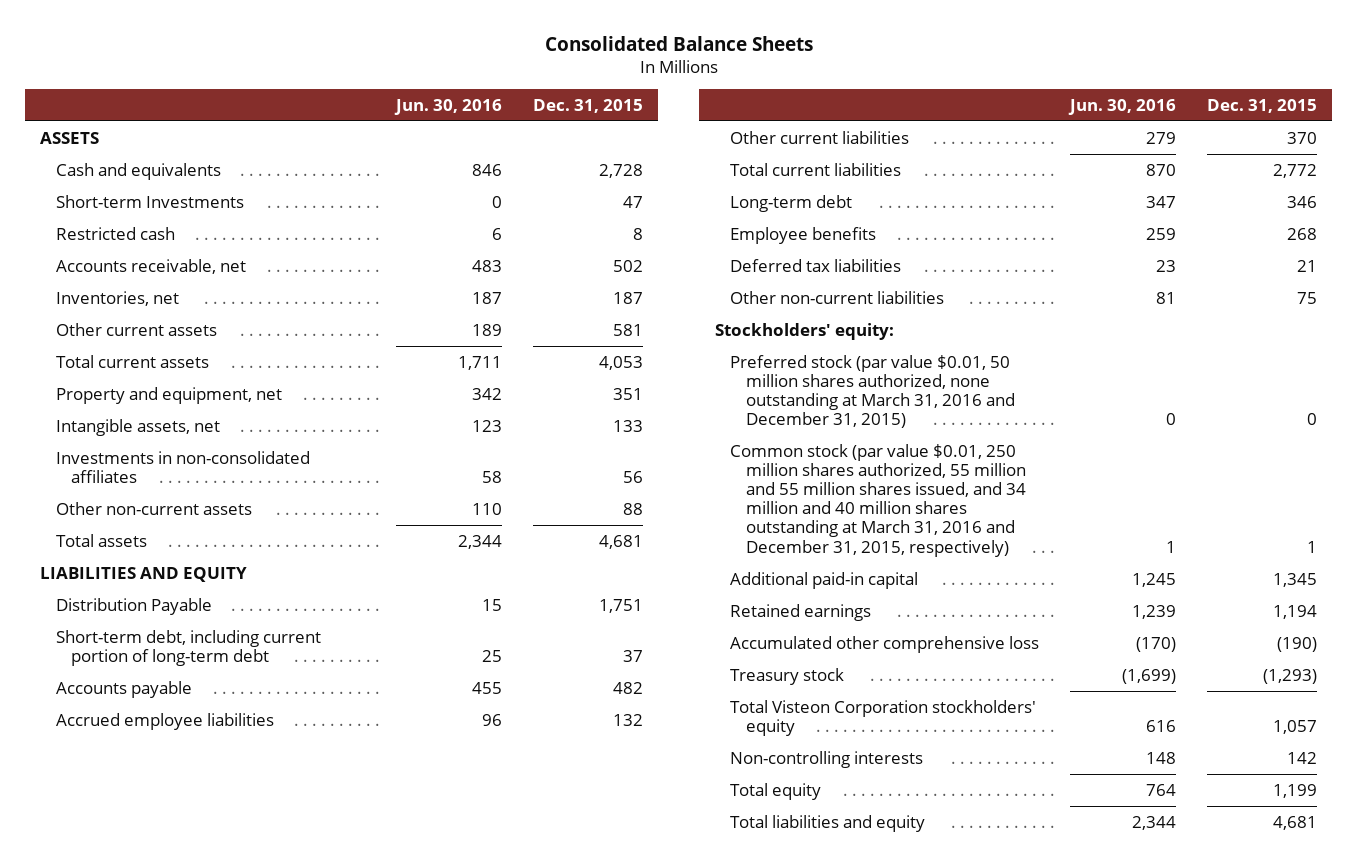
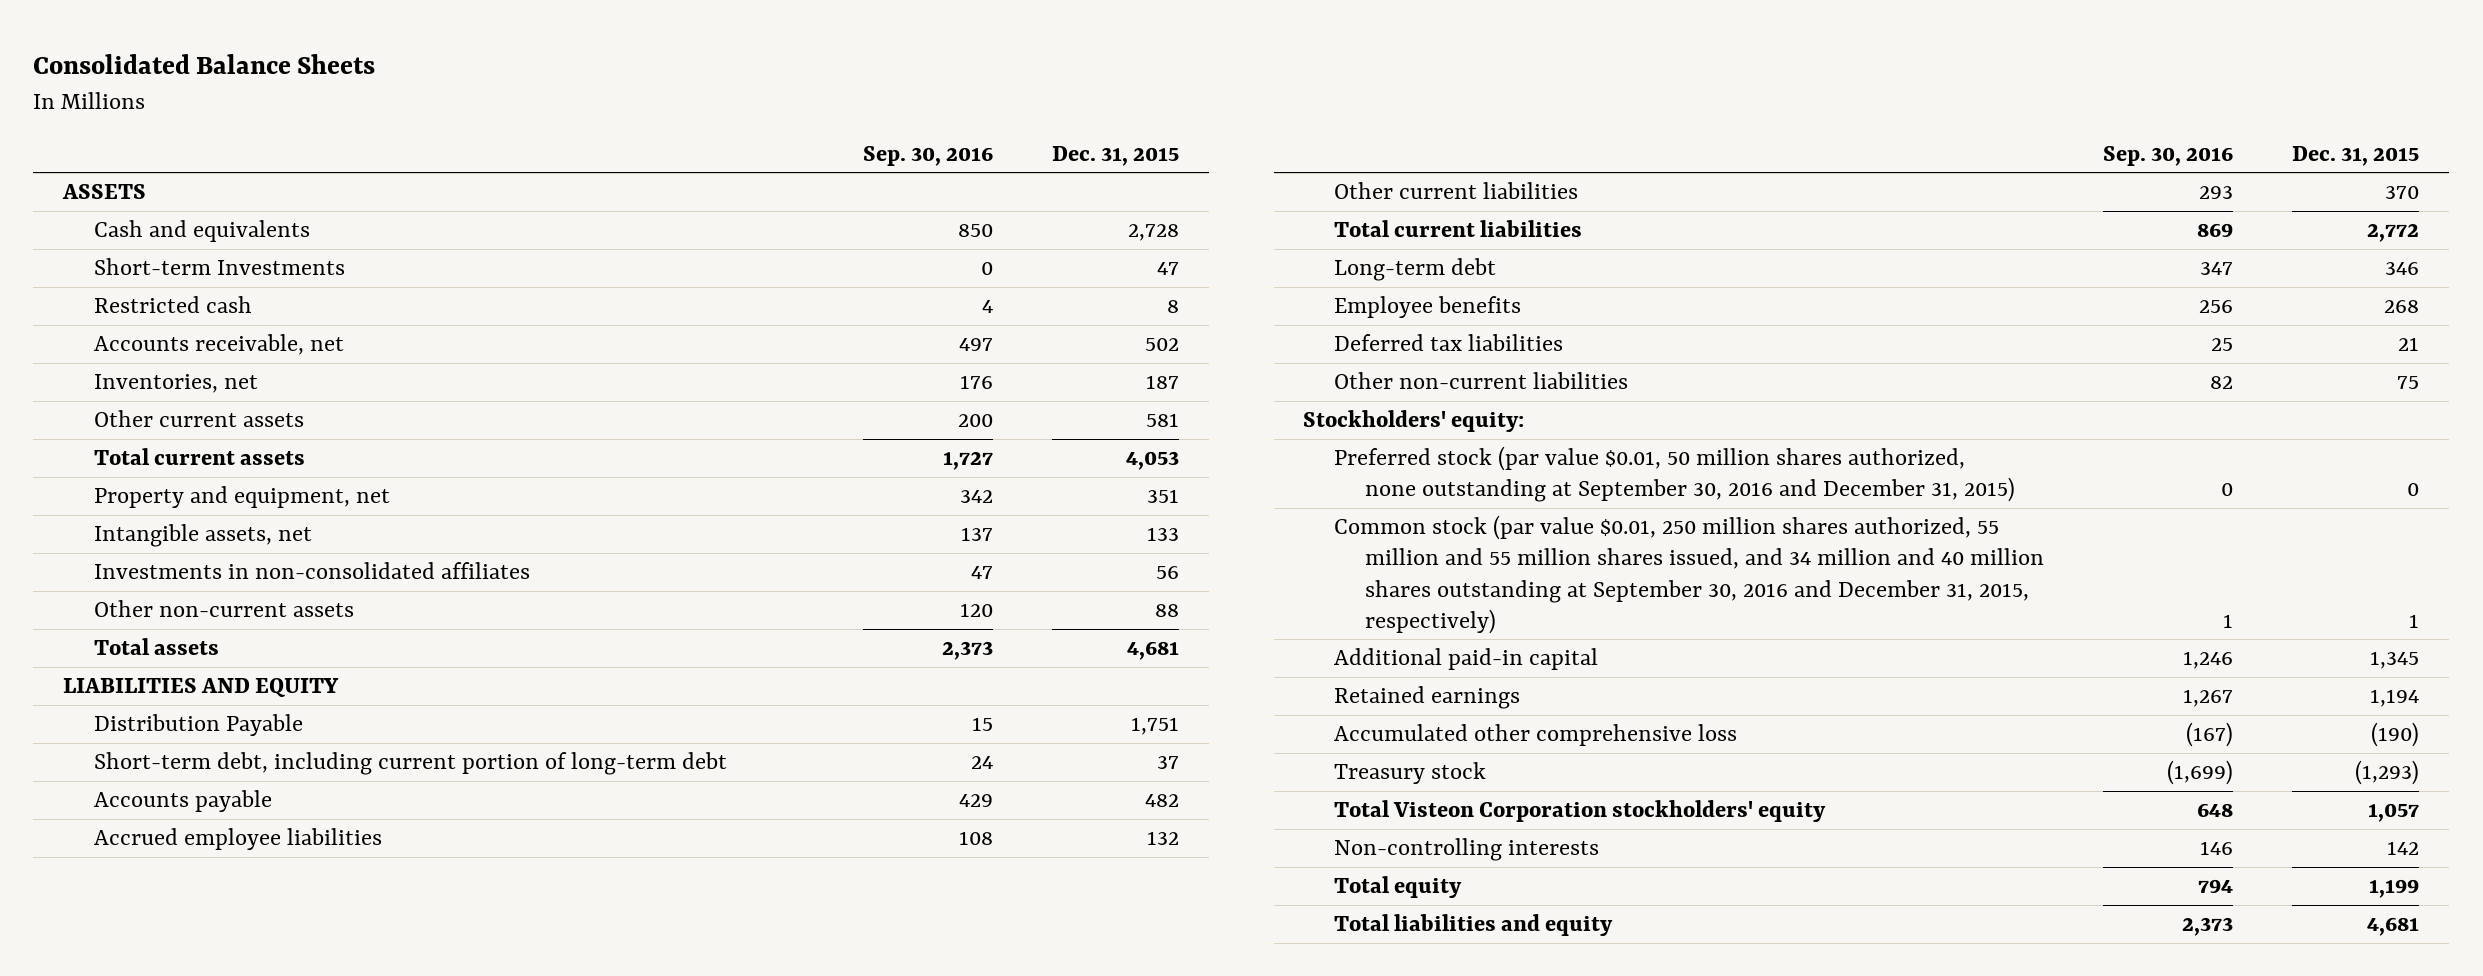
[393,98,502,115] Jun. 30, 2016 -> none
none -> [862,145,993,166] Sep. 30, 2016
[730,354,1015,429] Preferred stock (par value $0.01, 50 million shares authorized, none outstanding at March 31, 2016 and December 31, 2015) -> [1333,446,2015,503] Preferred stock (par value $0.01, 50 million shares authorized, none outstanding at September 30, 2016 and December 31, 2015)
[730,443,1026,557] Common stock (par value $0.01, 250 million shares authorized, 55 million and 55 million shares issued, and 34 million and 40 million shares outstanding at March 31, 2016 and December 31, 2015, respectively) -> [1333,515,2044,634] Common stock (par value $0.01, 250 million shares authorized, 55 million and 55 million shares issued, and 34 million and 40 million shares outstanding at September 30, 2016 and December 31, 2015, respectively)

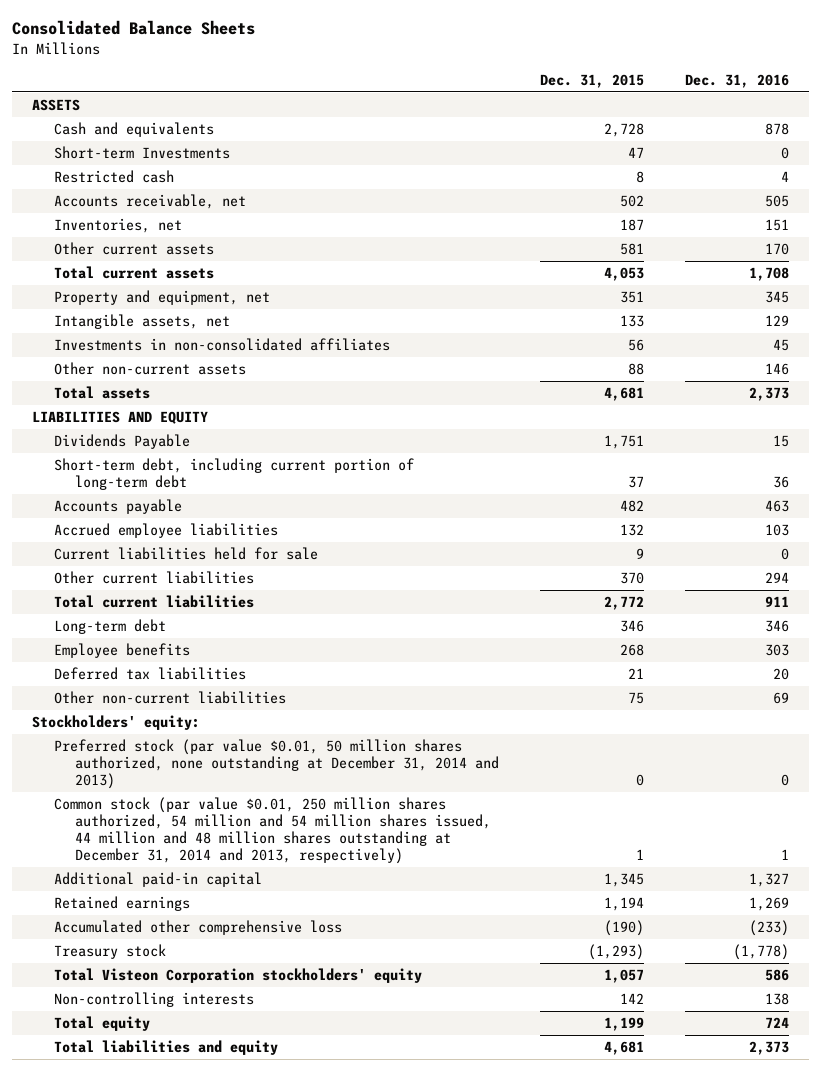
[862,145,993,166] Sep. 30, 2016 -> none
none -> [684,74,789,89] Dec. 31, 2016
[93,714,303,737] Distribution Payable -> [53,433,190,449] Dividends Payable
none -> [53,546,318,560] Current liabilities held for sale
[1333,446,2015,503] Preferred stock (par value $0.01, 50 million shares authorized, none outstanding at September 30, 2016 and December 31, 2015) -> [53,738,499,789] Preferred stock (par value $0.01, 50 million shares authorized, none outstanding at December 31, 2014 and 2013)
[1333,515,2044,634] Common stock (par value $0.01, 250 million shares authorized, 55 million and 55 million shares issued, and 34 million and 40 million shares outstanding at September 30, 2016 and December 31, 2015, respectively) -> [53,796,491,864] Common stock (par value $0.01, 250 million shares authorized, 54 million and 54 million shares issued, 44 million and 48 million shares outstanding at December 31, 2014 and 2013, respectively)

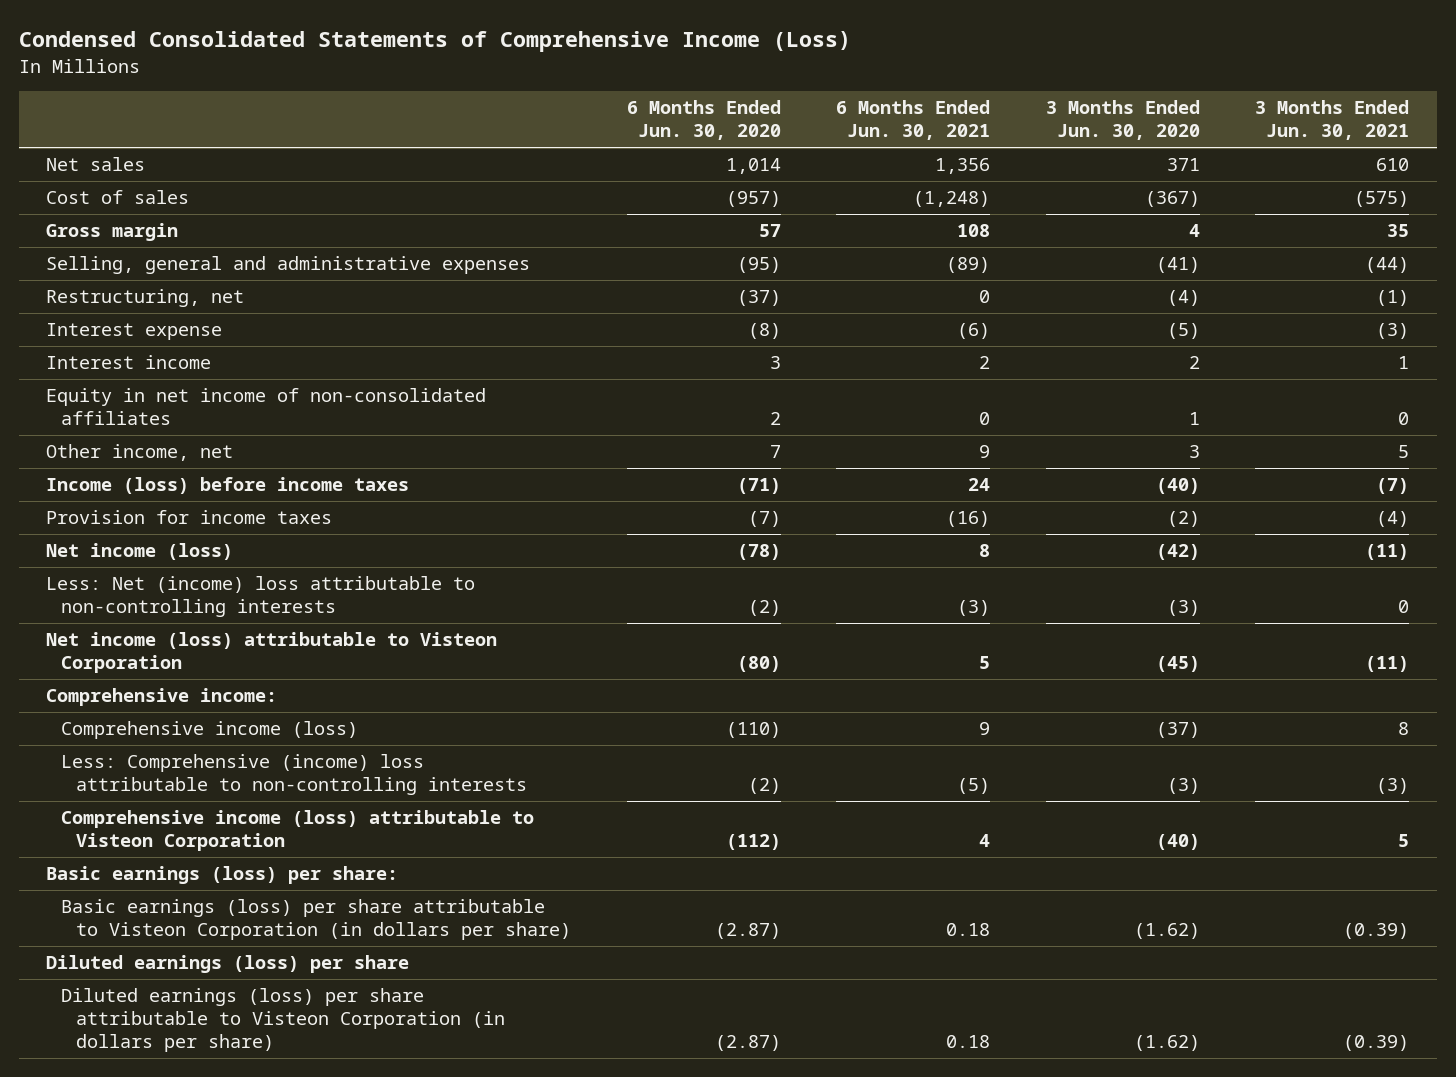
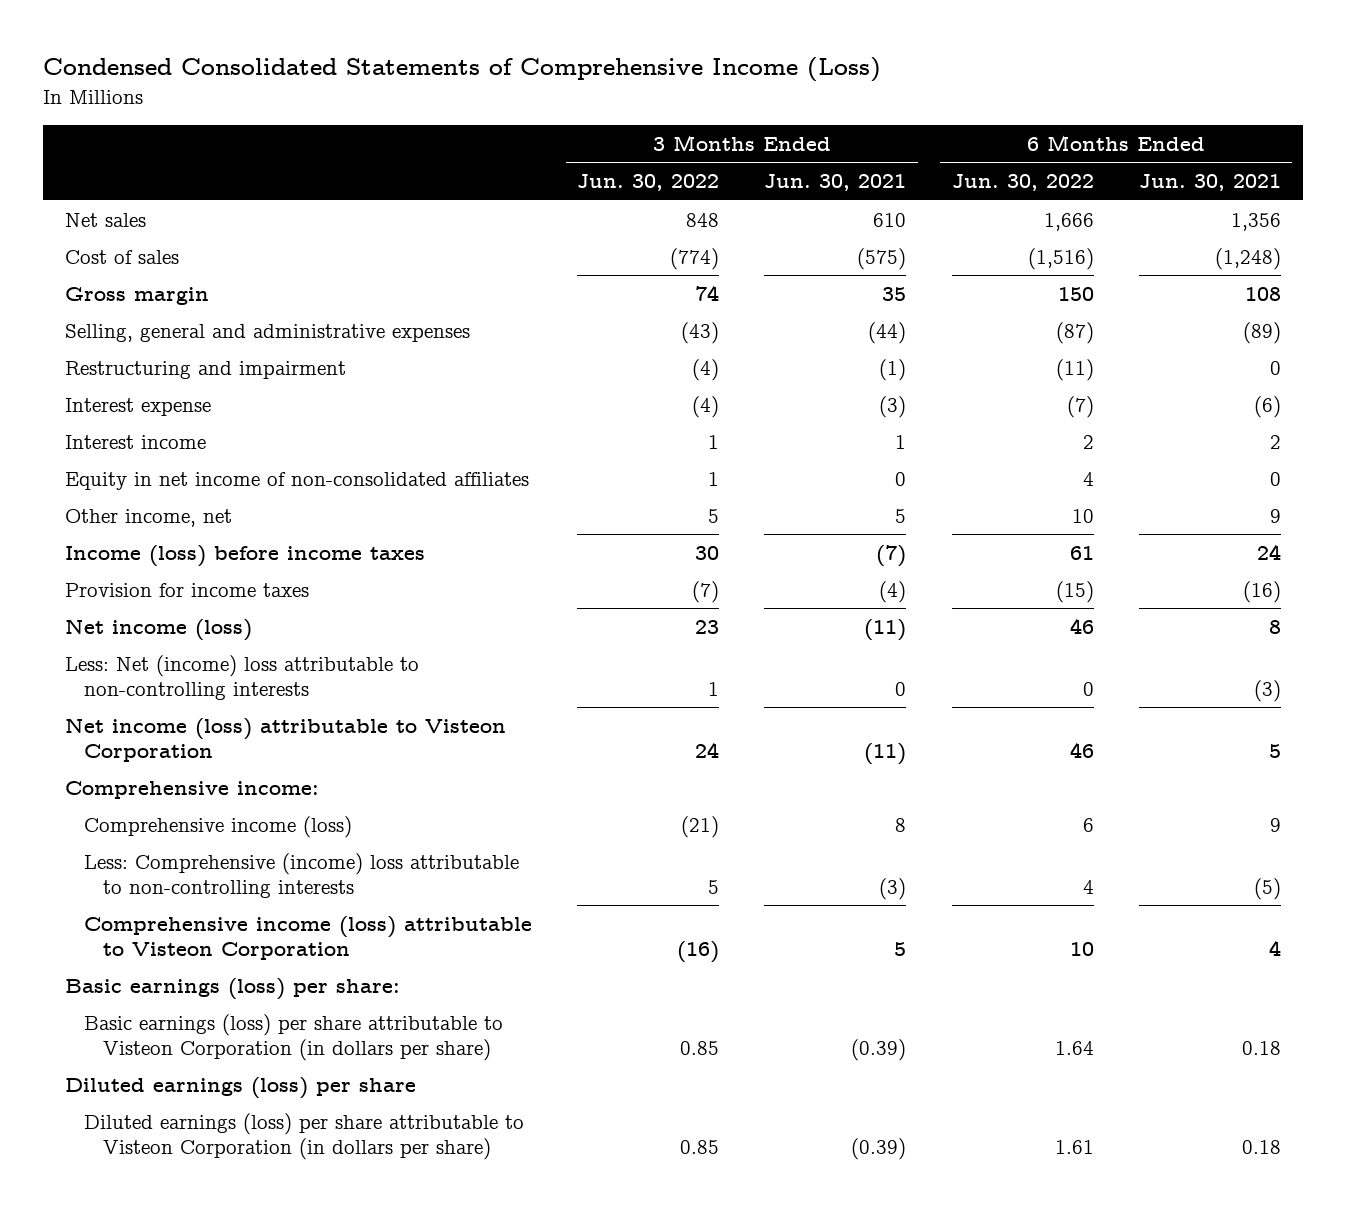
[626,100,781,141] 6 Months Ended Jun. 30, 2020 -> none
[1045,100,1200,141] 3 Months Ended Jun. 30, 2020 -> none
none -> [577,174,720,192] Jun. 30, 2022
none -> [951,174,1094,192] Jun. 30, 2022
[46,289,245,308] Restructuring, net -> [65,360,347,379] Restructuring and impairment

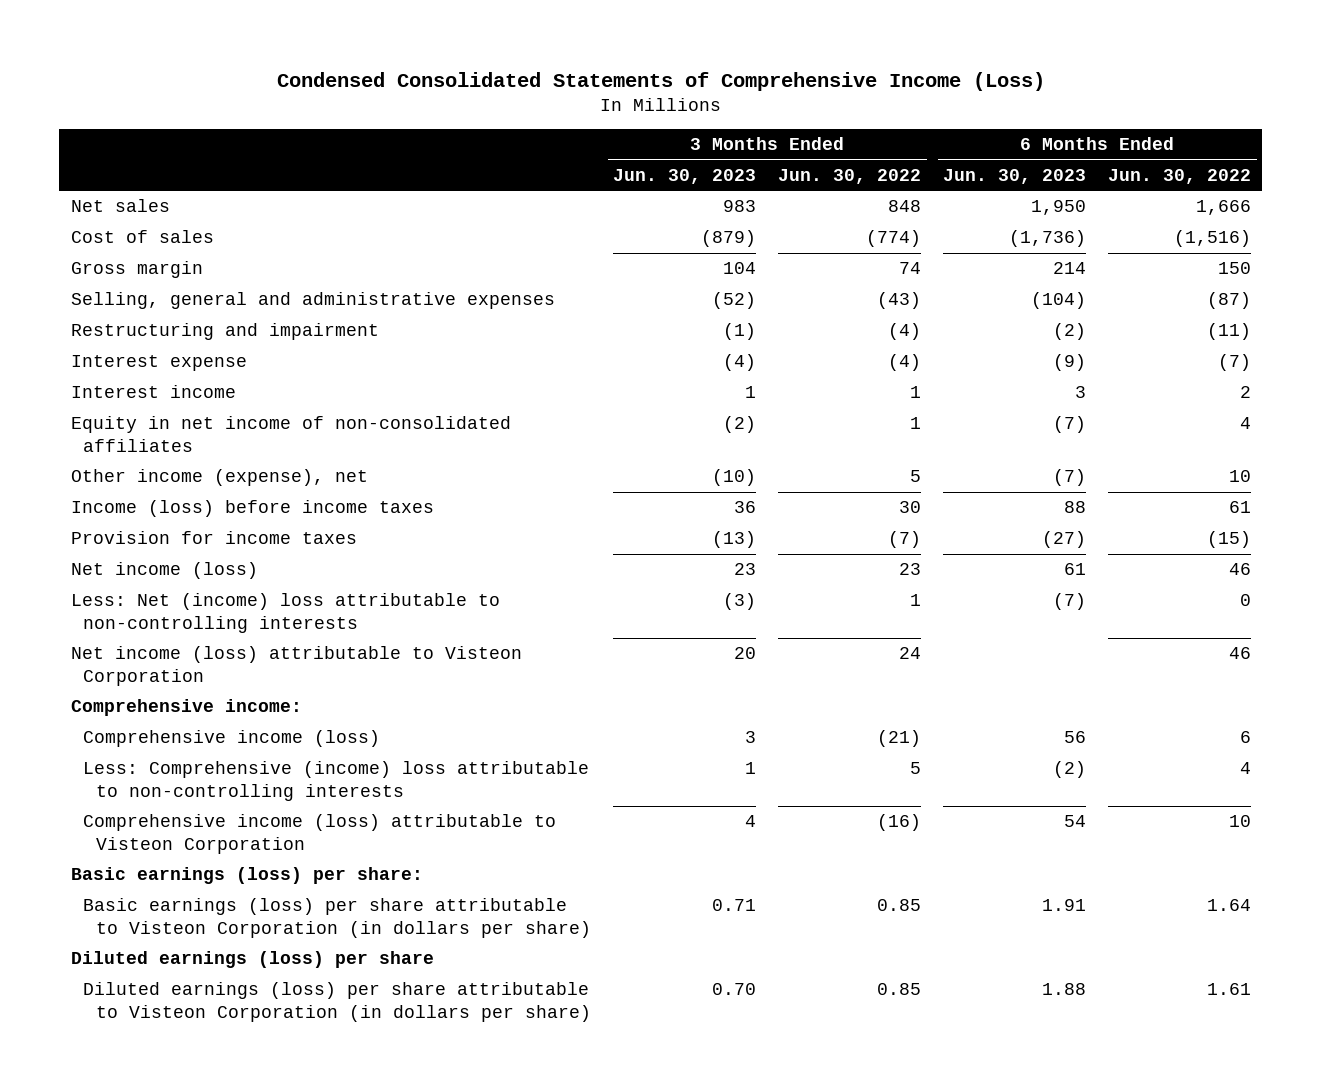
[764,174,907,192] Jun. 30, 2021 -> none
[1138,174,1281,192] Jun. 30, 2021 -> none
none -> [613,168,757,184] Jun. 30, 2023
none -> [943,168,1087,184] Jun. 30, 2023
[65,508,233,527] Other income, net -> [70,469,368,487] Other income (expense), net

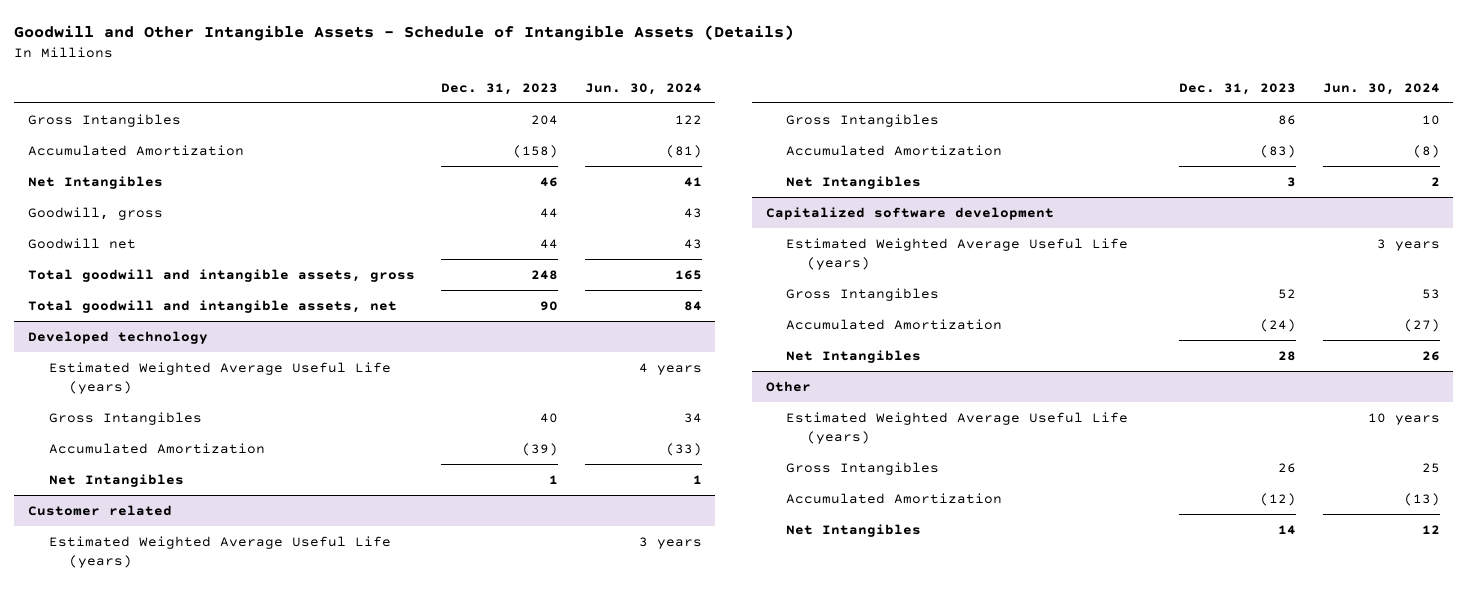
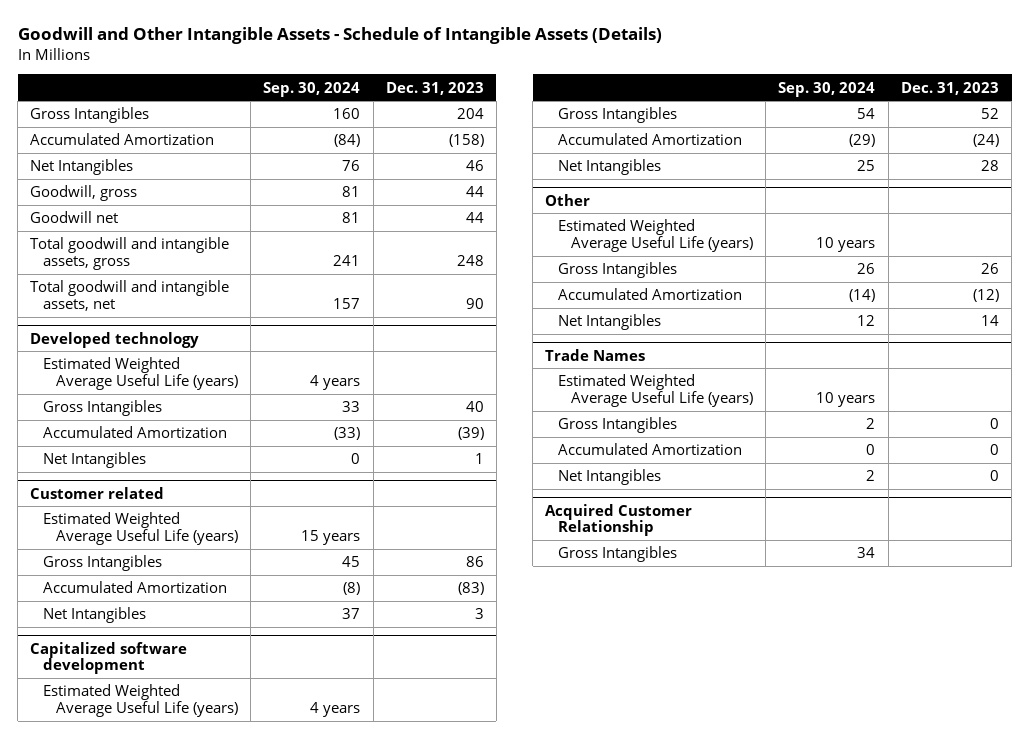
[585,82,703,95] Jun. 30, 2024 -> none
none -> [263,81,361,97] Sep. 30, 2024
none -> [545,348,646,361] Trade Names
none -> [558,374,754,407] Estimated Weighted Average Useful Life (years)
none -> [558,417,678,434] Gross Intangibles
none -> [558,443,743,456] Accumulated Amortization
none -> [558,469,662,486] Net Intangibles
none -> [545,503,693,537] Acquired Customer Relationship
none -> [558,546,678,563] Gross Intangibles

